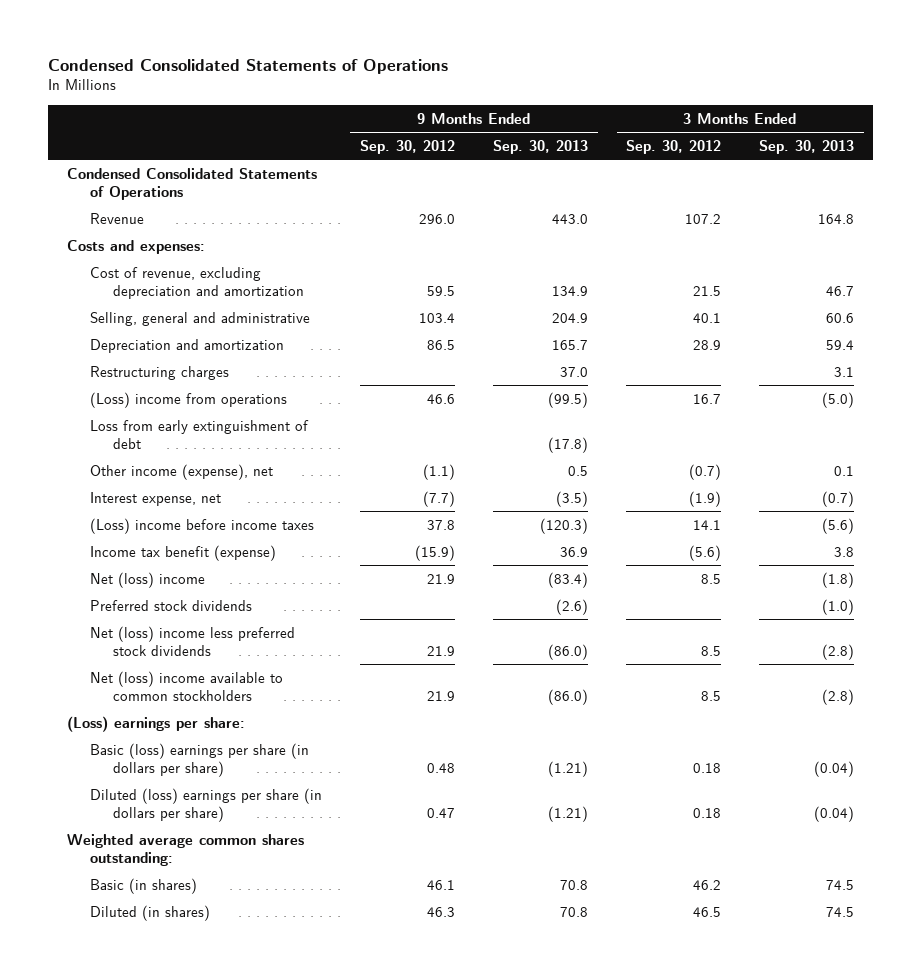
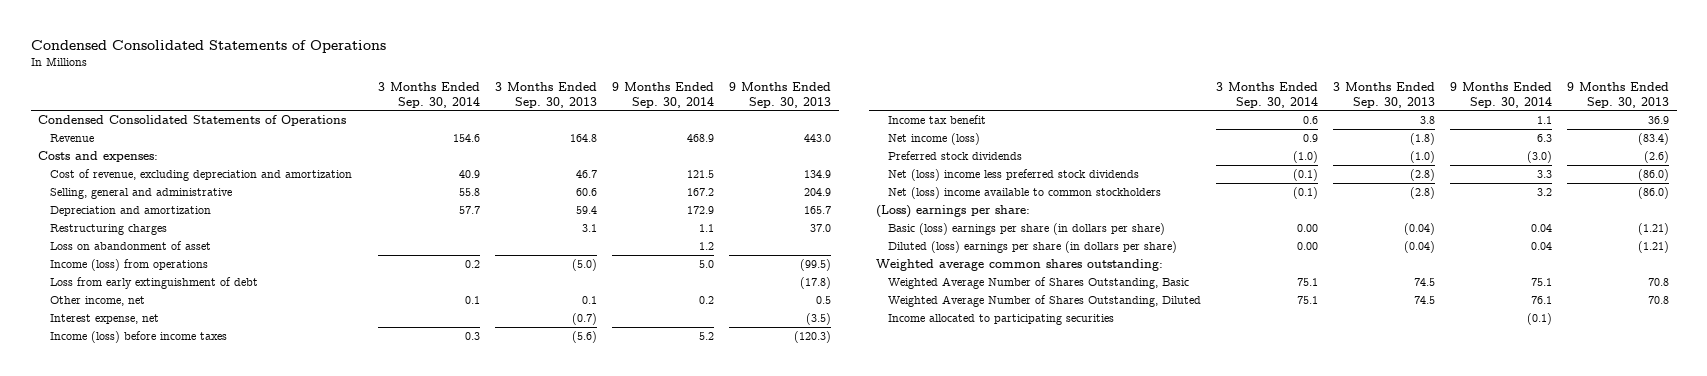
[359,139,455,154] Sep. 30, 2012 -> none
[626,139,722,154] Sep. 30, 2012 -> none
none -> [378,82,481,108] 3 Months Ended Sep. 30, 2014
none -> [612,82,715,108] 9 Months Ended Sep. 30, 2014
none -> [50,241,212,251] Loss on abandonment of asset
[89,391,287,408] (Loss) income from operations -> [50,259,209,272] Income (loss) from operations
[89,463,273,480] Other income (expense), net -> [50,296,146,307] Other income, net
[89,517,314,534] (Loss) income before income taxes -> [50,331,228,344] Income (loss) before income taxes
[89,544,276,561] Income tax benefit (expense) -> [888,115,987,125] Income tax benefit
[89,571,205,588] Net (loss) income -> [888,133,981,146] Net income (loss)
[89,877,197,894] Basic (in shares) -> [888,277,1190,290] Weighted Average Number of Shares Outstanding, Basic
[89,904,210,921] Diluted (in shares) -> [888,295,1202,308] Weighted Average Number of Shares Outstanding, Diluted
none -> [888,314,1115,326] Income allocated to participating securities

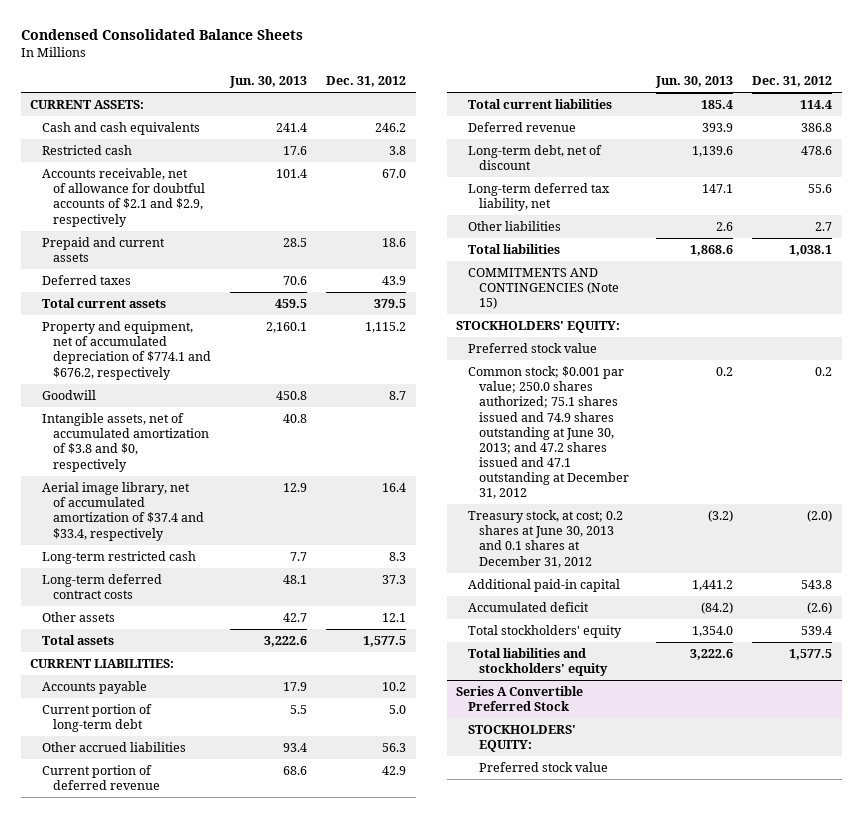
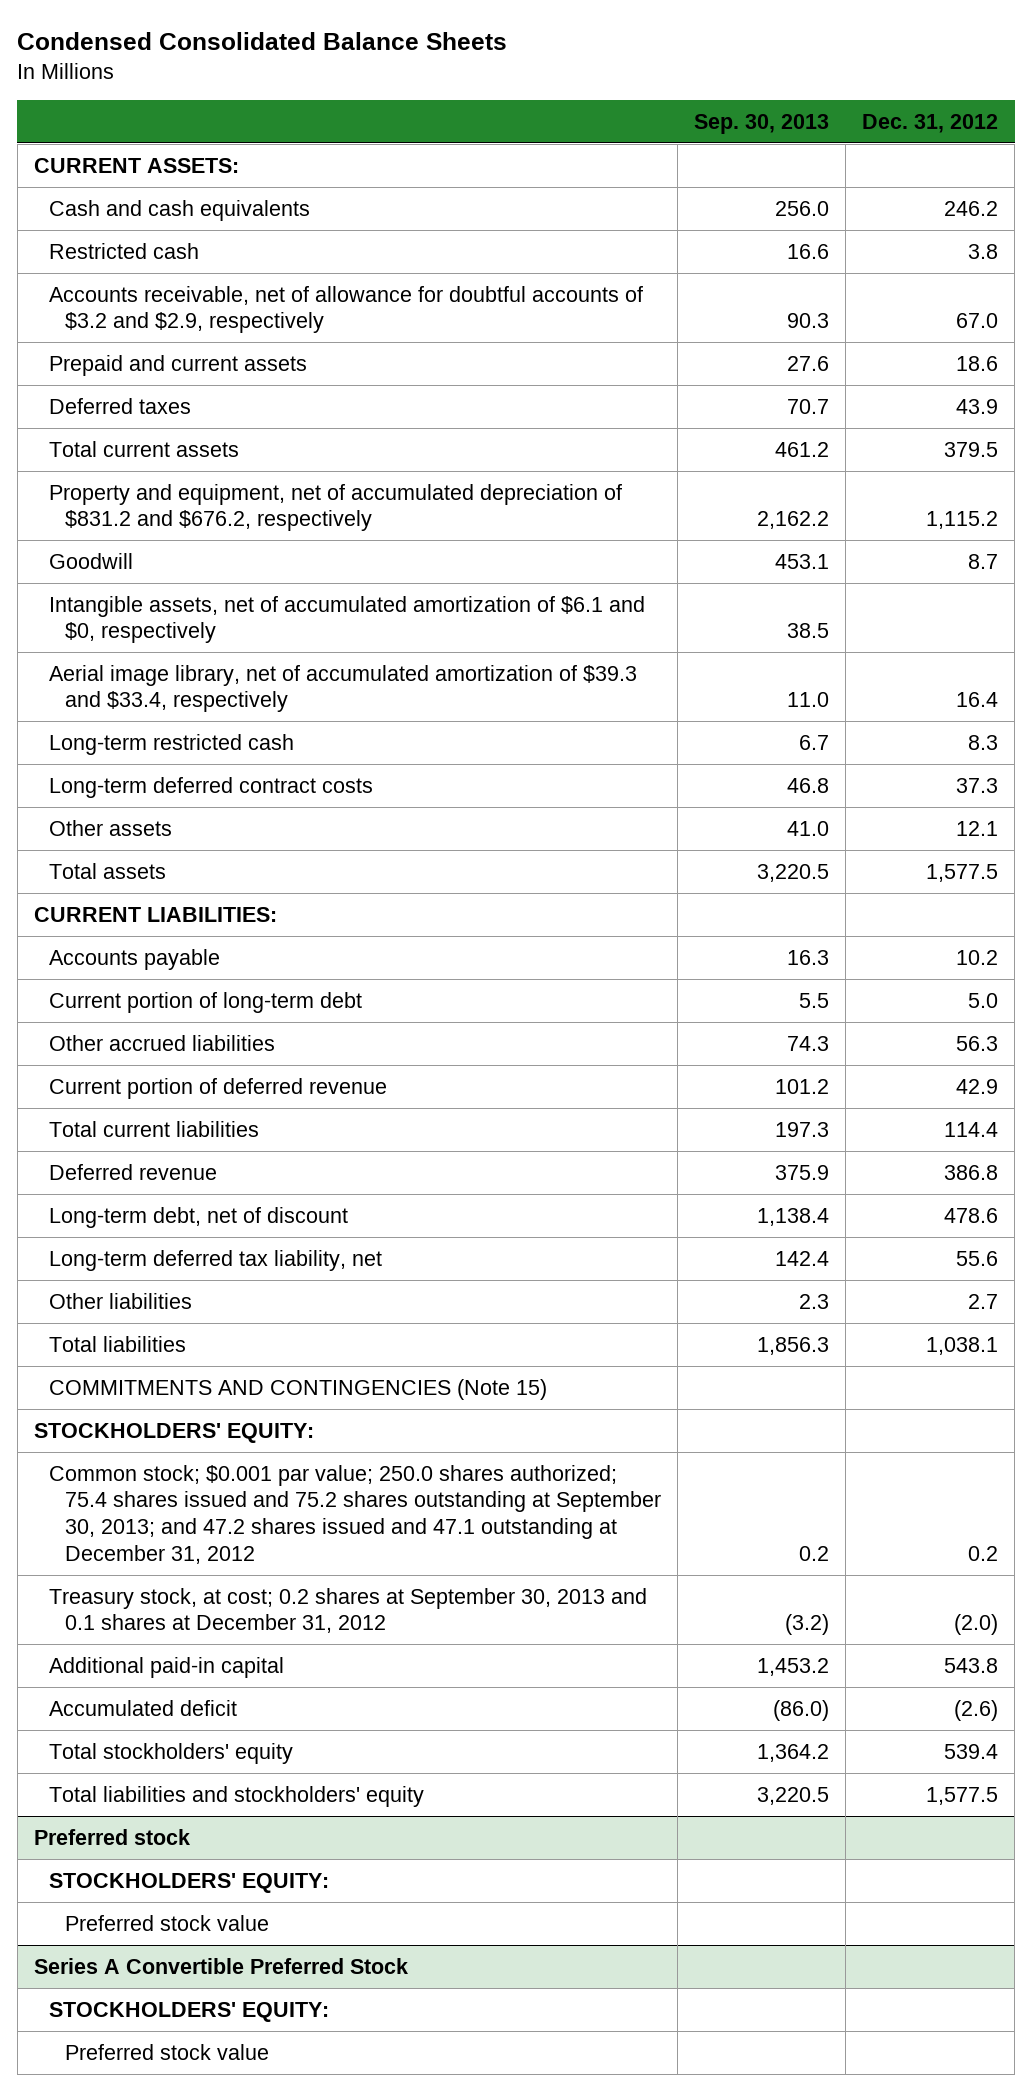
[229,76,308,89] Jun. 30, 2013 -> none
none -> [694,113,830,134] Sep. 30, 2013
[41,167,206,227] Accounts receivable, net of allowance for doubtful accounts of $2.1 and $2.9, respectively -> [49,285,644,334] Accounts receivable, net of allowance for doubtful accounts of $3.2 and $2.9, respectively
[41,320,212,380] Property and equipment, net of accumulated depreciation of $774.1 and $676.2, respectively -> [49,483,623,532] Property and equipment, net of accumulated depreciation of $831.2 and $676.2, respectively
[41,412,210,472] Intangible assets, net of accumulated amortization of $3.8 and $0, respectively -> [49,595,646,644] Intangible assets, net of accumulated amortization of $6.1 and $0, respectively
[41,481,205,541] Aerial image library, net of accumulated amortization of $37.4 and $33.4, respectively -> [49,664,638,713] Aerial image library, net of accumulated amortization of $39.3 and $33.4, respectively
[467,342,597,353] Preferred stock value -> none
[467,365,630,500] Common stock; $0.001 par value; 250.0 shares authorized; 75.1 shares issued and 74.9 shares outstanding at June 30, 2013; and 47.2 shares issued and 47.1 outstanding at December 31, 2012 -> [49,1464,662,1564] Common stock; $0.001 par value; 250.0 shares authorized; 75.4 shares issued and 75.2 shares outstanding at September 30, 2013; and 47.2 shares issued and 47.1 outstanding at December 31, 2012
[467,509,623,568] Treasury stock, at cost; 0.2 shares at June 30, 2013 and 0.1 shares at December 31, 2012 -> [49,1587,648,1634] Treasury stock, at cost; 0.2 shares at September 30, 2013 and 0.1 shares at December 31, 2012
none -> [33,1828,190,1845] Preferred stock
none -> [49,1872,330,1893] STOCKHOLDERS' EQUITY:
none -> [65,1914,270,1931] Preferred stock value

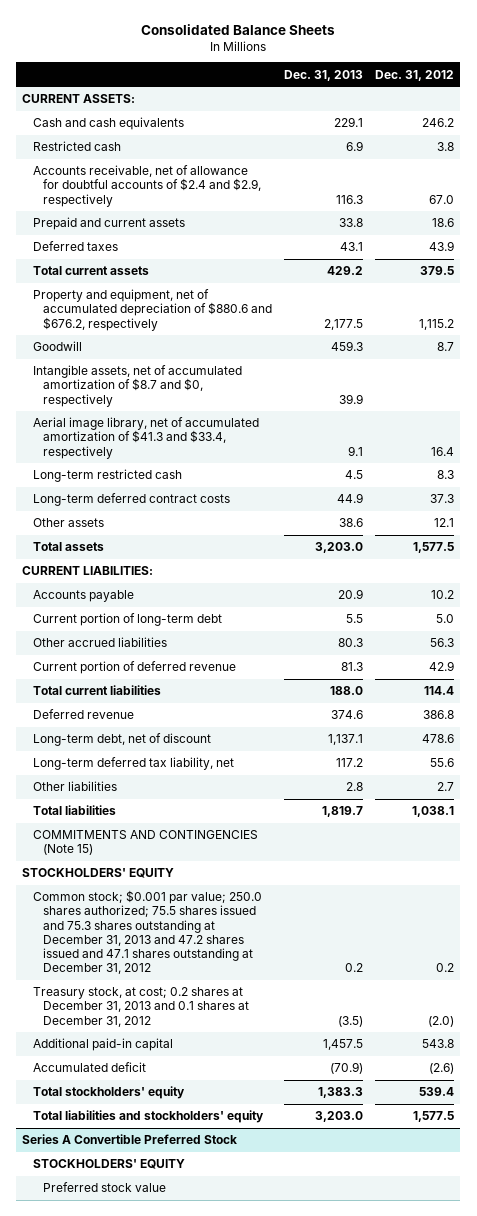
[17,32,508,51] Condensed Consolidated Balance Sheets -> [141,23,336,35] Consolidated Balance Sheets
[694,113,830,134] Sep. 30, 2013 -> none
none -> [284,69,364,81] Dec. 31, 2013
[49,285,644,334] Accounts receivable, net of allowance for doubtful accounts of $3.2 and $2.9, respectively -> [32,165,261,207] Accounts receivable, net of allowance for doubtful accounts of $2.4 and $2.9, respectively
[49,483,623,532] Property and equipment, net of accumulated depreciation of $831.2 and $676.2, respectively -> [32,289,272,331] Property and equipment, net of accumulated depreciation of $880.6 and $676.2, respectively
[49,595,646,644] Intangible assets, net of accumulated amortization of $6.1 and $0, respectively -> [32,365,242,407] Intangible assets, net of accumulated amortization of $8.7 and $0, respectively
[49,664,638,713] Aerial image library, net of accumulated amortization of $39.3 and $33.4, respectively -> [32,417,259,459] Aerial image library, net of accumulated amortization of $41.3 and $33.4, respectively
[33,1422,314,1443] STOCKHOLDERS' EQUITY: -> [22,868,175,879] STOCKHOLDERS' EQUITY
[49,1464,662,1564] Common stock; $0.001 par value; 250.0 shares authorized; 75.4 shares issued and 75.2 shares outstanding at September 30, 2013; and 47.2 shares issued and 47.1 outstanding at December 31, 2012 -> [32,890,262,975] Common stock; $0.001 par value; 250.0 shares authorized; 75.5 shares issued and 75.3 shares outstanding at December 31, 2013 and 47.2 shares issued and 47.1 shares outstanding at December 31, 2012
[49,1587,648,1634] Treasury stock, at cost; 0.2 shares at September 30, 2013 and 0.1 shares at December 31, 2012 -> [32,987,249,1027] Treasury stock, at cost; 0.2 shares at December 31, 2013 and 0.1 shares at December 31, 2012
[33,1828,190,1845] Preferred stock -> none
[49,1872,330,1893] STOCKHOLDERS' EQUITY: -> none
[65,1914,270,1931] Preferred stock value -> none
[49,2001,330,2022] STOCKHOLDERS' EQUITY: -> [32,1159,185,1170] STOCKHOLDERS' EQUITY

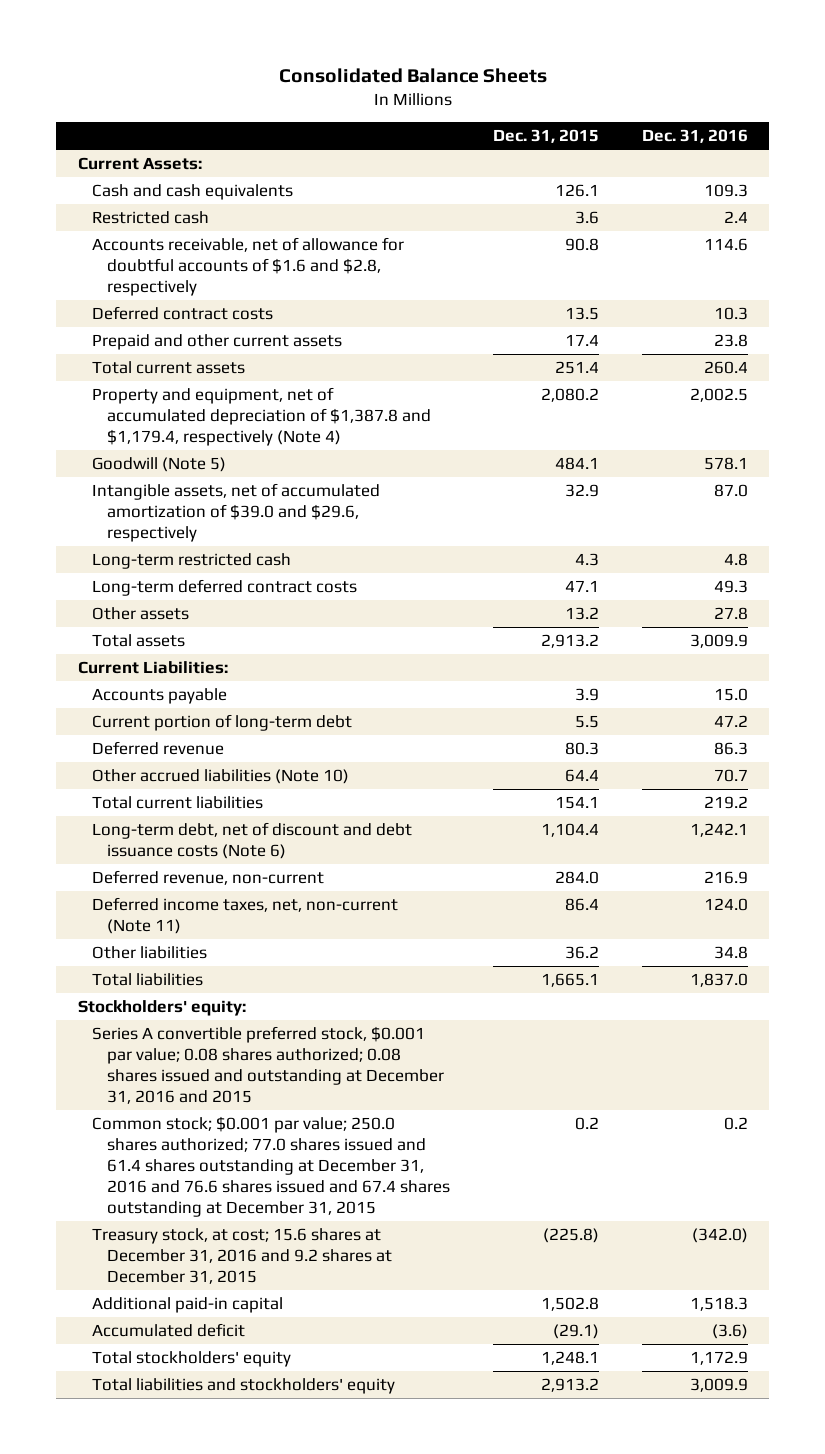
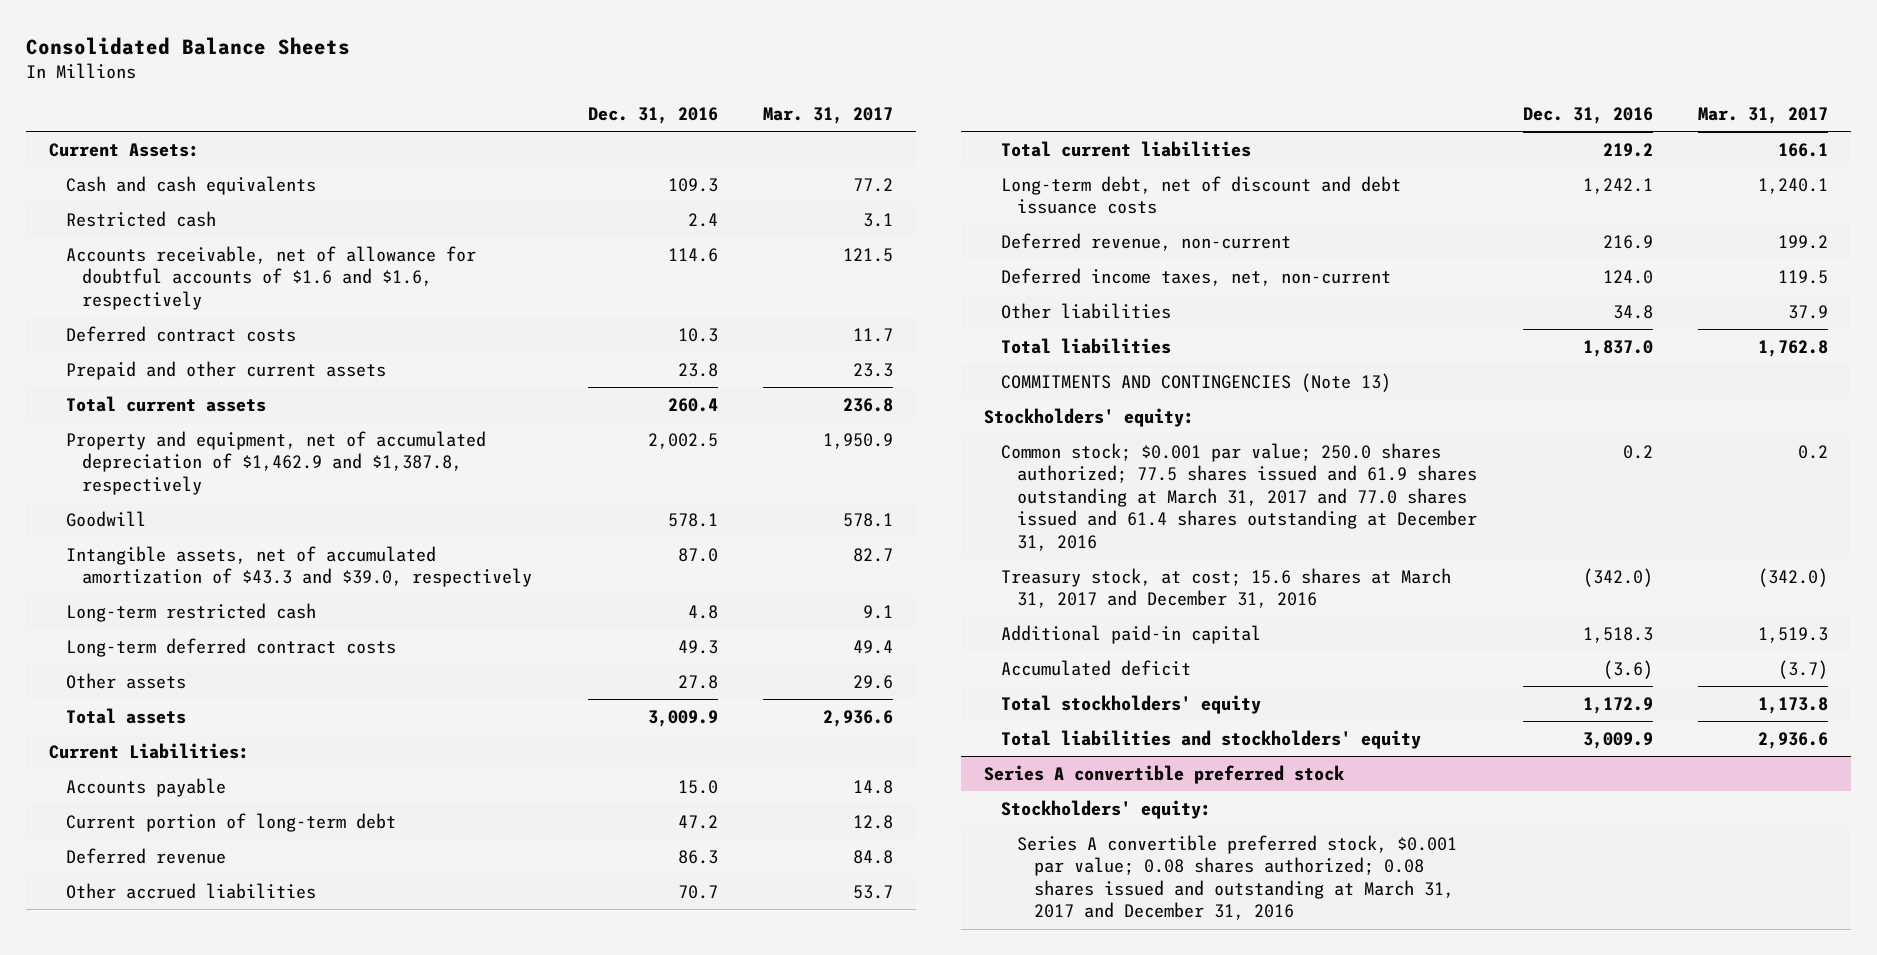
[492,129,599,144] Dec. 31, 2015 -> none
none -> [763,107,894,125] Mar. 31, 2017
[92,237,405,296] Accounts receivable, net of allowance for doubtful accounts of $1.6 and $2.8, respectively -> [65,245,476,310] Accounts receivable, net of allowance for doubtful accounts of $1.6 and $1.6, respectively
[92,387,431,446] Property and equipment, net of accumulated depreciation of $1,387.8 and $1,179.4, respectively (Note 4) -> [65,430,486,495] Property and equipment, net of accumulated depreciation of $1,462.9 and $1,387.8, respectively
[92,457,227,473] Goodwill (Note 5) -> [65,510,146,527] Goodwill
[92,483,381,542] Intangible assets, net of accumulated amortization of $39.0 and $29.6, respectively -> [65,545,533,588] Intangible assets, net of accumulated amortization of $43.3 and $39.0, respectively
[92,769,350,785] Other accrued liabilities (Note 10) -> [65,882,316,899] Other accrued liabilities
[92,822,413,860] Long-term debt, net of discount and debt issuance costs (Note 6) -> [1000,175,1401,215] Long-term debt, net of discount and debt issuance costs
[92,897,399,935] Deferred income taxes, net, non-current (Note 11) -> [1000,267,1391,286] Deferred income taxes, net, non-current
none -> [1000,372,1391,392] COMMITMENTS AND CONTINGENCIES (Note 13)
[92,1026,444,1104] Series A convertible preferred stock, $0.001 par value; 0.08 shares authorized; 0.08 shares issued and outstanding at December 31, 2016 and 2015 -> none
[92,1116,450,1217] Common stock; $0.001 par value; 250.0 shares authorized; 77.0 shares issued and 61.4 shares outstanding at December 31, 2016 and 76.6 shares issued and 67.4 shares outstanding at December 31, 2015 -> [1000,442,1478,552] Common stock; $0.001 par value; 250.0 shares authorized; 77.5 shares issued and 61.9 shares outstanding at March 31, 2017 and 77.0 shares issued and 61.4 shares outstanding at December 31, 2016
[92,1228,392,1284] Treasury stock, at cost; 15.6 shares at December 31, 2016 and 9.2 shares at December 31, 2015 -> [1000,567,1451,609] Treasury stock, at cost; 15.6 shares at March 31, 2017 and December 31, 2016
none -> [983,764,1344,784] Series A convertible preferred stock
none -> [1000,799,1211,819] Stockholders' equity:
none -> [1017,834,1458,921] Series A convertible preferred stock, $0.001 par value; 0.08 shares authorized; 0.08 shares issued and outstanding at March 31, 2017 and December 31, 2016

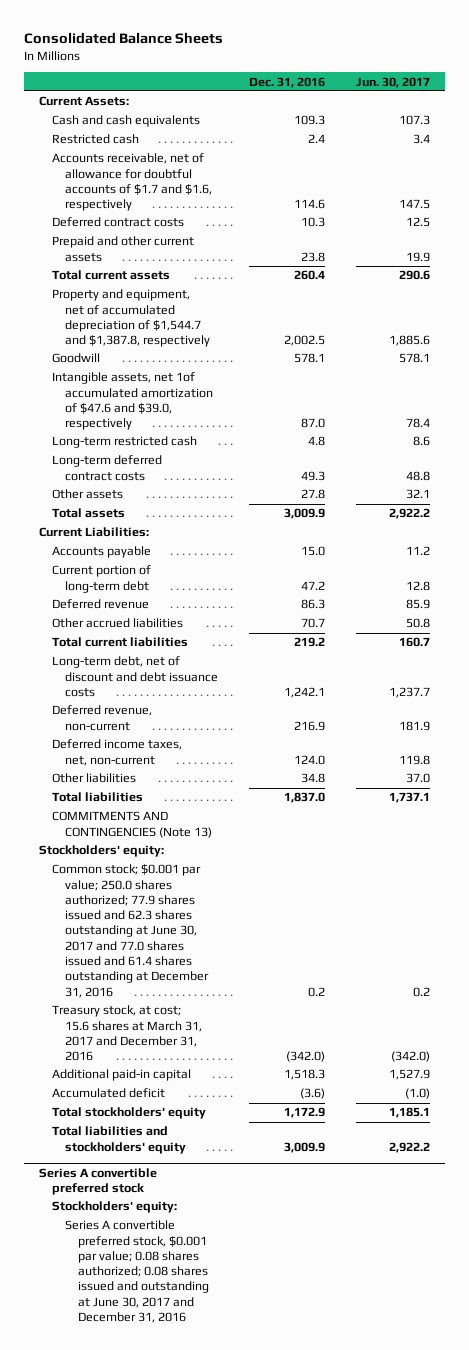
[763,107,894,125] Mar. 31, 2017 -> none
none -> [355,76,430,88] Jun. 30, 2017
[65,245,476,310] Accounts receivable, net of allowance for doubtful accounts of $1.6 and $1.6, respectively -> [52,153,212,212] Accounts receivable, net of allowance for doubtful accounts of $1.7 and $1.6, respectively
[65,430,486,495] Property and equipment, net of accumulated depreciation of $1,462.9 and $1,387.8, respectively -> [52,289,210,348] Property and equipment, net of accumulated depreciation of $1,544.7 and $1,387.8, respectively
[65,545,533,588] Intangible assets, net of accumulated amortization of $43.3 and $39.0, respectively -> [52,372,213,431] Intangible assets, net 1of accumulated amortization of $47.6 and $39.0, respectively
[1000,442,1478,552] Common stock; $0.001 par value; 250.0 shares authorized; 77.5 shares issued and 61.9 shares outstanding at March 31, 2017 and 77.0 shares issued and 61.4 shares outstanding at December 31, 2016 -> [52,864,209,998] Common stock; $0.001 par value; 250.0 shares authorized; 77.9 shares issued and 62.3 shares outstanding at June 30, 2017 and 77.0 shares issued and 61.4 shares outstanding at December 31, 2016
[1017,834,1458,921] Series A convertible preferred stock, $0.001 par value; 0.08 shares authorized; 0.08 shares issued and outstanding at March 31, 2017 and December 31, 2016 -> [64,1220,209,1324] Series A convertible preferred stock, $0.001 par value; 0.08 shares authorized; 0.08 shares issued and outstanding at June 30, 2017 and December 31, 2016

